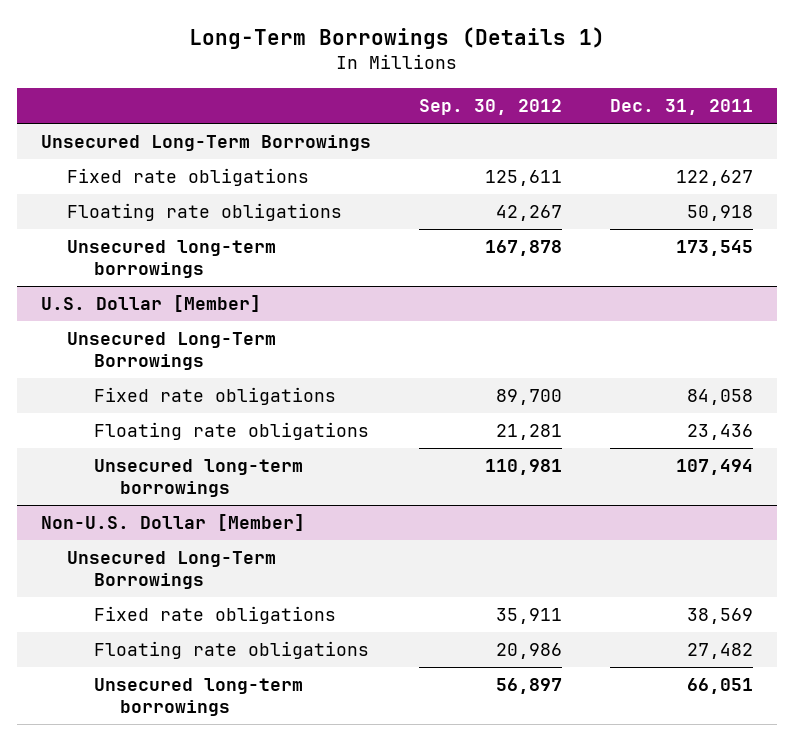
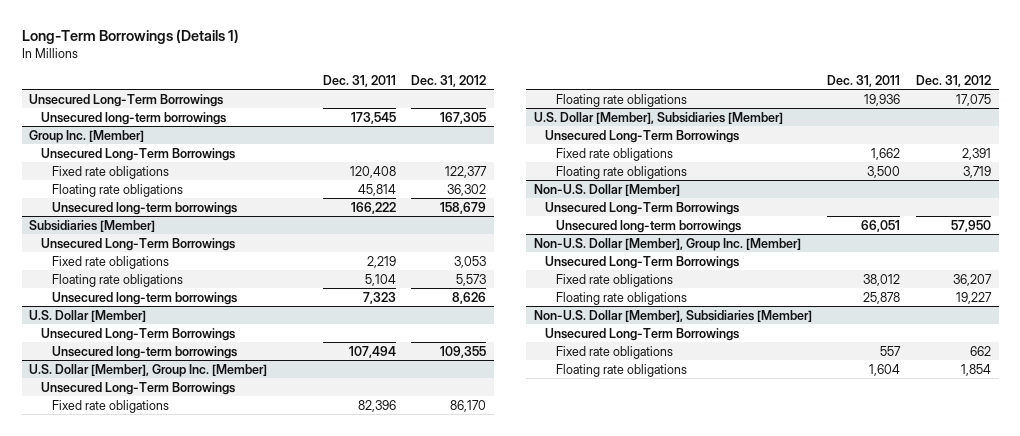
[418,98,562,115] Sep. 30, 2012 -> none
none -> [411,74,487,87] Dec. 31, 2012
[67,168,310,187] Fixed rate obligations -> none
[67,203,343,222] Floating rate obligations -> none
none -> [29,129,145,143] Group Inc. [Member]
none -> [40,147,235,161] Unsecured Long-Term Borrowings
none -> [51,165,169,179] Fixed rate obligations
none -> [51,183,183,197] Floating rate obligations
none -> [51,201,237,215] Unsecured long-term borrowings
none -> [29,219,156,232] Subsidiaries [Member]
none -> [40,237,235,251] Unsecured Long-Term Borrowings
none -> [51,255,169,269] Fixed rate obligations
none -> [51,273,183,287] Floating rate obligations
none -> [51,291,237,305] Unsecured long-term borrowings
[93,387,336,406] Fixed rate obligations -> none
[93,422,369,441] Floating rate obligations -> none
none -> [29,363,268,377] U.S. Dollar [Member], Group Inc. [Member]
none -> [40,381,235,395] Unsecured Long-Term Borrowings
none -> [51,399,169,413] Fixed rate obligations
none -> [556,93,688,107] Floating rate obligations
none -> [533,111,783,124] U.S. Dollar [Member], Subsidiaries [Member]
none -> [544,129,739,143] Unsecured Long-Term Borrowings
none -> [556,147,674,161] Fixed rate obligations
none -> [556,165,688,179] Floating rate obligations
[93,606,336,625] Fixed rate obligations -> none
[93,641,369,660] Floating rate obligations -> none
none -> [533,237,801,251] Non-U.S. Dollar [Member], Group Inc. [Member]
none -> [544,255,739,269] Unsecured Long-Term Borrowings
none -> [556,273,674,287] Fixed rate obligations
none -> [556,291,688,305] Floating rate obligations
none -> [533,309,812,322] Non-U.S. Dollar [Member], Subsidiaries [Member]
none -> [544,327,739,341] Unsecured Long-Term Borrowings
none -> [556,345,674,359] Fixed rate obligations
none -> [556,363,688,377] Floating rate obligations

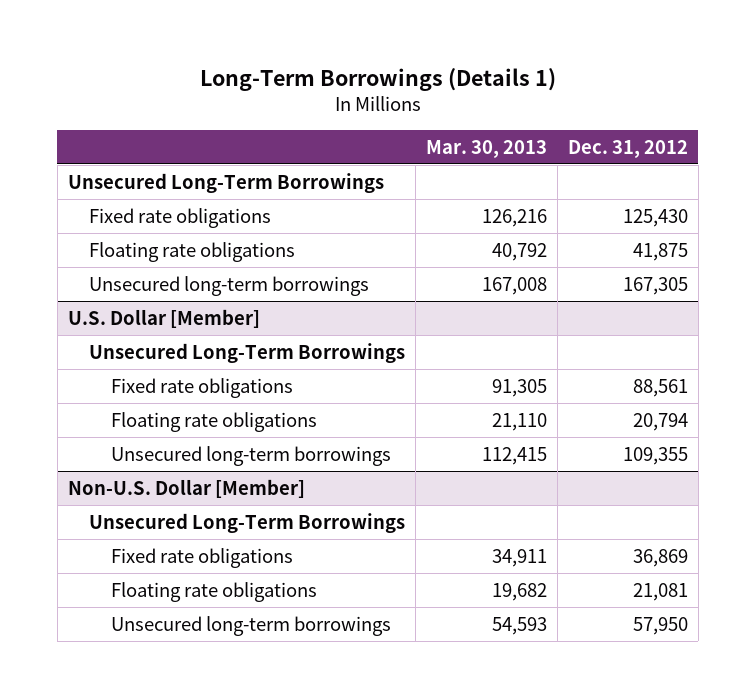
[322,74,396,87] Dec. 31, 2011 -> none
none -> [426,139,548,158] Mar. 30, 2013
none -> [89,207,272,228] Fixed rate obligations
none -> [89,241,296,262] Floating rate obligations
[29,129,145,143] Group Inc. [Member] -> none
[40,147,235,161] Unsecured Long-Term Borrowings -> none
[51,165,169,179] Fixed rate obligations -> none
[51,183,183,197] Floating rate obligations -> none
[51,201,237,215] Unsecured long-term borrowings -> none
[29,219,156,232] Subsidiaries [Member] -> none
[40,237,235,251] Unsecured Long-Term Borrowings -> none
[51,255,169,269] Fixed rate obligations -> none
[51,273,183,287] Floating rate obligations -> none
[51,291,237,305] Unsecured long-term borrowings -> none
none -> [111,377,294,398] Fixed rate obligations
none -> [111,411,318,432] Floating rate obligations
[29,363,268,377] U.S. Dollar [Member], Group Inc. [Member] -> none
[40,381,235,395] Unsecured Long-Term Borrowings -> none
[51,399,169,413] Fixed rate obligations -> none
[556,93,688,107] Floating rate obligations -> none
[533,111,783,124] U.S. Dollar [Member], Subsidiaries [Member] -> none
[544,129,739,143] Unsecured Long-Term Borrowings -> none
[556,147,674,161] Fixed rate obligations -> none
[556,165,688,179] Floating rate obligations -> none
none -> [111,547,294,568] Fixed rate obligations
none -> [111,581,318,602] Floating rate obligations
[533,237,801,251] Non-U.S. Dollar [Member], Group Inc. [Member] -> none
[544,255,739,269] Unsecured Long-Term Borrowings -> none
[556,273,674,287] Fixed rate obligations -> none
[556,291,688,305] Floating rate obligations -> none
[533,309,812,322] Non-U.S. Dollar [Member], Subsidiaries [Member] -> none
[544,327,739,341] Unsecured Long-Term Borrowings -> none
[556,345,674,359] Fixed rate obligations -> none
[556,363,688,377] Floating rate obligations -> none

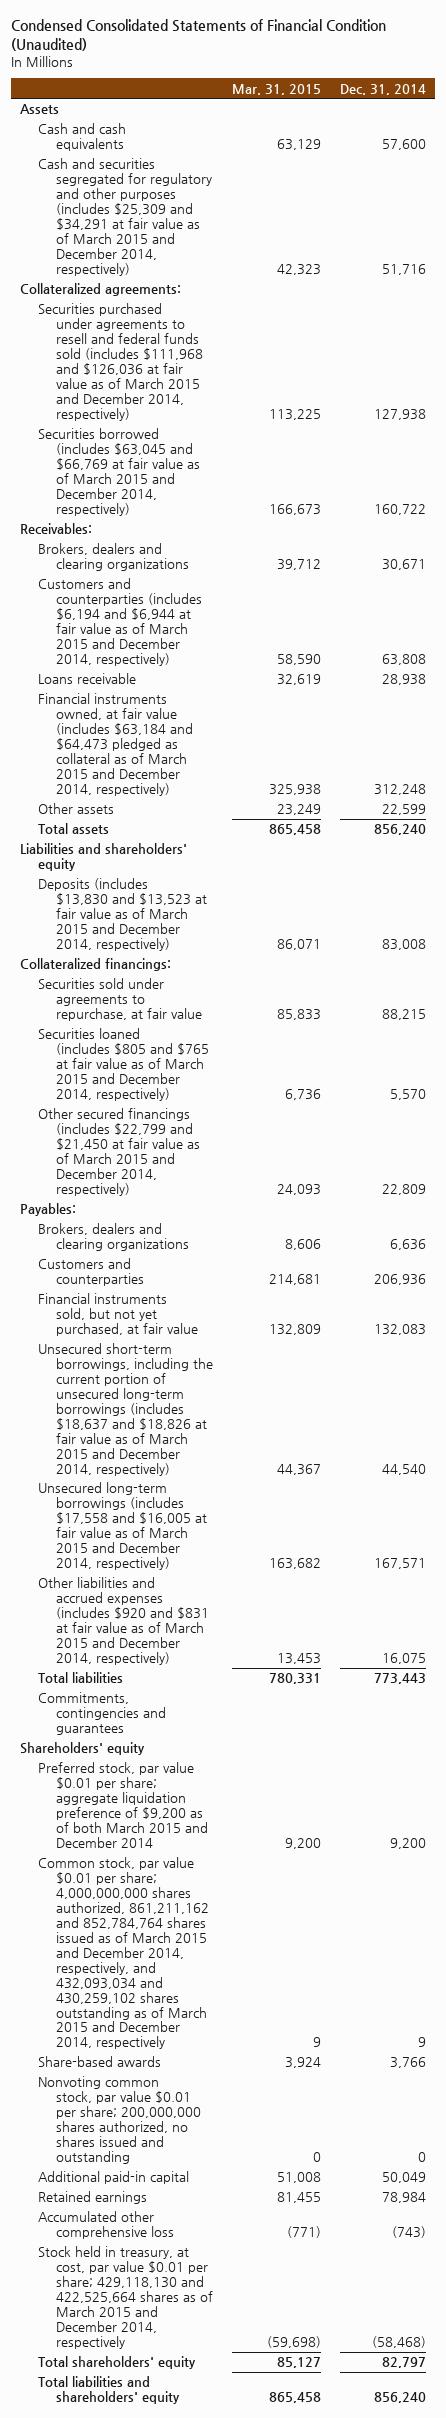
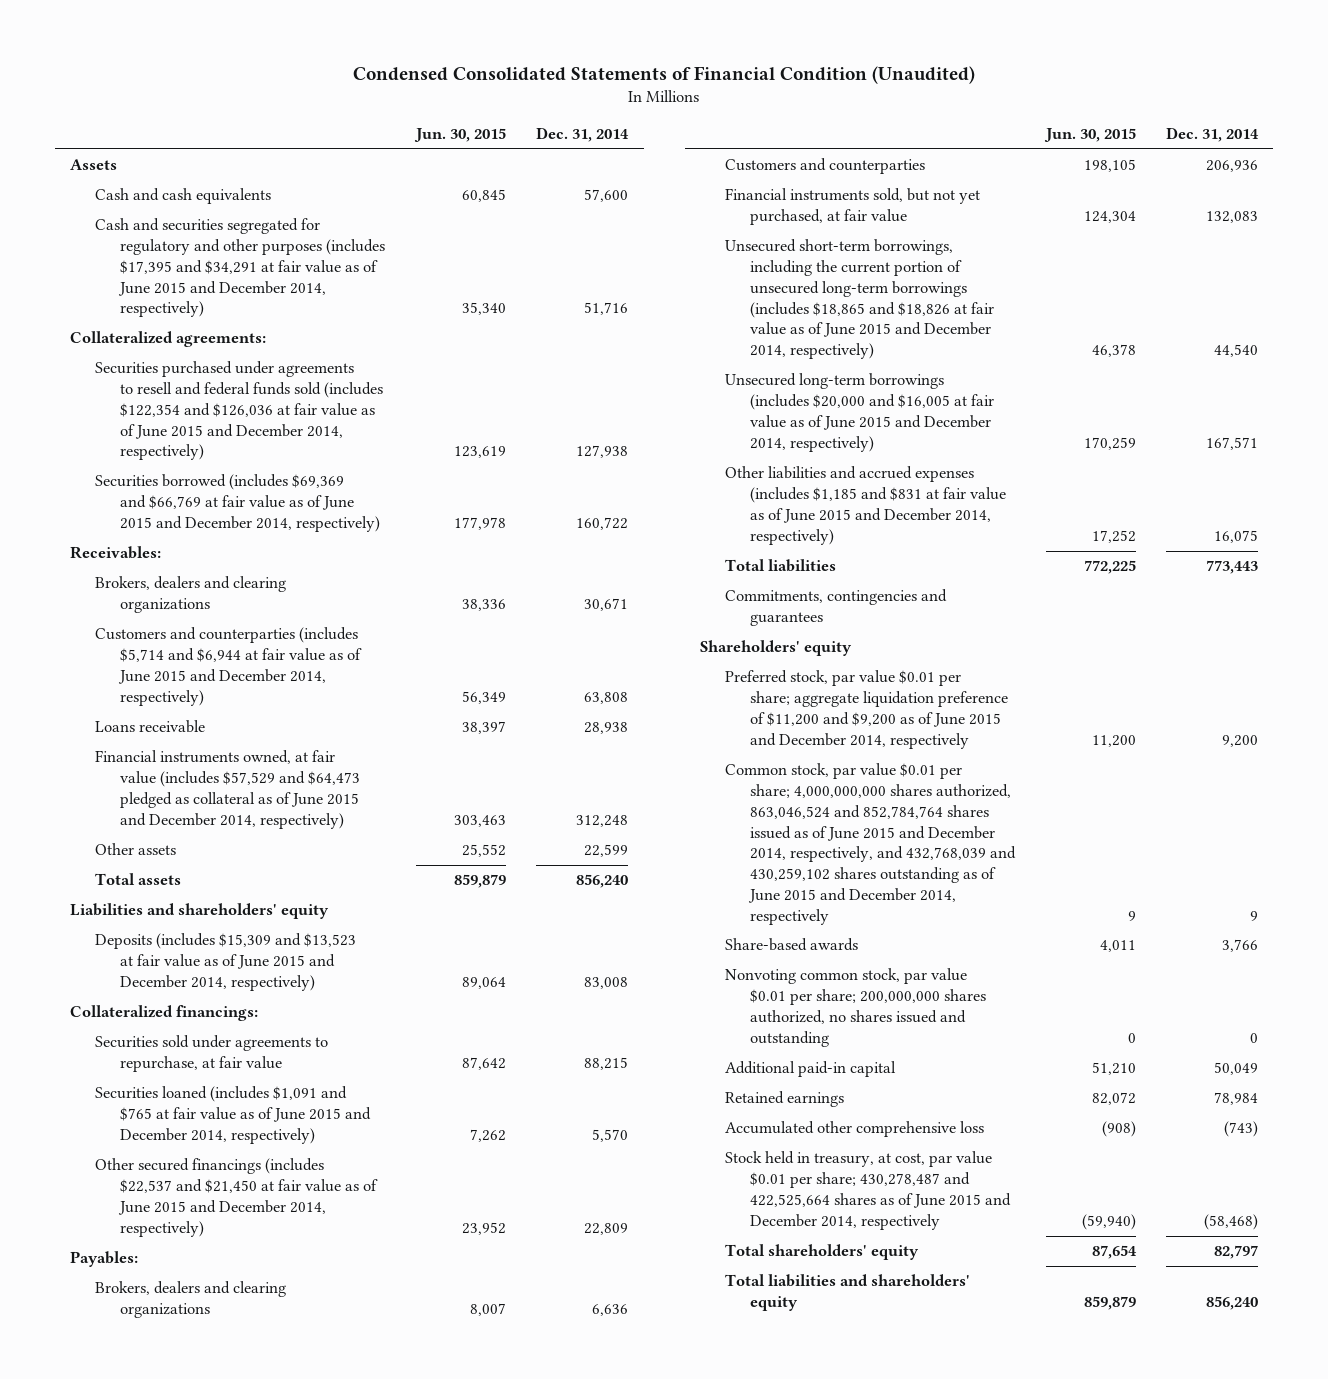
[232,83,322,95] Mar. 31, 2015 -> none
none -> [413,128,506,143] Jun. 30, 2015
[38,158,213,276] Cash and securities segregated for regulatory and other purposes (includes $25,309 and $34,291 at fair value as of March 2015 and December 2014, respectively) -> [95,218,386,318] Cash and securities segregated for regulatory and other purposes (includes $17,395 and $34,291 at fair value as of June 2015 and December 2014, respectively)
[38,303,204,421] Securities purchased under agreements to resell and federal funds sold (includes $111,968 and $126,036 at fair value as of March 2015 and December 2014, respectively) -> [95,361,384,461] Securities purchased under agreements to resell and federal funds sold (includes $122,354 and $126,036 at fair value as of June 2015 and December 2014, respectively)
[38,428,201,516] Securities borrowed (includes $63,045 and $66,769 at fair value as of March 2015 and December 2014, respectively) -> [95,474,381,532] Securities borrowed (includes $69,369 and $66,769 at fair value as of June 2015 and December 2014, respectively)
[38,578,203,666] Customers and counterparties (includes $6,194 and $6,944 at fair value as of March 2015 and December 2014, respectively) -> [95,627,363,706] Customers and counterparties (includes $5,714 and $6,944 at fair value as of June 2015 and December 2014, respectively)
[38,693,194,796] Financial instruments owned, at fair value (includes $63,184 and $64,473 pledged as collateral as of March 2015 and December 2014, respectively) -> [95,750,361,829] Financial instruments owned, at fair value (includes $57,529 and $64,473 pledged as collateral as of June 2015 and December 2014, respectively)
[38,878,208,952] Deposits (includes $13,830 and $13,523 at fair value as of March 2015 and December 2014, respectively) -> [95,933,357,991] Deposits (includes $15,309 and $13,523 at fair value as of June 2015 and December 2014, respectively)
[38,1028,210,1102] Securities loaned (includes $805 and $765 at fair value as of March 2015 and December 2014, respectively) -> [95,1086,372,1144] Securities loaned (includes $1,091 and $765 at fair value as of June 2015 and December 2014, respectively)
[38,1108,201,1196] Other secured financings (includes $22,799 and $21,450 at fair value as of March 2015 and December 2014, respectively) -> [95,1158,379,1237] Other secured financings (includes $22,537 and $21,450 at fair value as of June 2015 and December 2014, respectively)
[38,1343,214,1476] Unsecured short-term borrowings, including the current portion of unsecured long-term borrowings (includes $18,637 and $18,826 at fair value as of March 2015 and December 2014, respectively) -> [724,239,995,360] Unsecured short-term borrowings, including the current portion of unsecured long-term borrowings (includes $18,865 and $18,826 at fair value as of June 2015 and December 2014, respectively)
[38,1482,208,1570] Unsecured long-term borrowings (includes $17,558 and $16,005 at fair value as of March 2015 and December 2014, respectively) -> [724,373,995,452] Unsecured long-term borrowings (includes $20,000 and $16,005 at fair value as of June 2015 and December 2014, respectively)
[38,1577,210,1665] Other liabilities and accrued expenses (includes $920 and $831 at fair value as of March 2015 and December 2014, respectively) -> [724,466,1007,545] Other liabilities and accrued expenses (includes $1,185 and $831 at fair value as of June 2015 and December 2014, respectively)
[38,1762,209,1848] Preferred stock, par value $0.01 per share; aggregate liquidation preference of $9,200 as of both March 2015 and December 2014 -> [724,670,1009,749] Preferred stock, par value $0.01 per share; aggregate liquidation preference of $11,200 and $9,200 as of June 2015 and December 2014, respectively
[38,1857,210,2050] Common stock, par value $0.01 per share; 4,000,000,000 shares authorized, 861,211,162 and 852,784,764 shares issued as of March 2015 and December 2014, respectively, and 432,093,034 and 430,259,102 shares outstanding as of March 2015 and December 2014, respectively -> [724,763,1017,925] Common stock, par value $0.01 per share; 4,000,000,000 shares authorized, 863,046,524 and 852,784,764 shares issued as of June 2015 and December 2014, respectively, and 432,768,039 and 430,259,102 shares outstanding as of June 2015 and December 2014, respectively
[38,2246,214,2349] Stock held in treasury, at cost, par value $0.01 per share; 429,118,130 and 422,525,664 shares as of March 2015 and December 2014, respectively -> [724,1151,1012,1230] Stock held in treasury, at cost, par value $0.01 per share; 430,278,487 and 422,525,664 shares as of June 2015 and December 2014, respectively

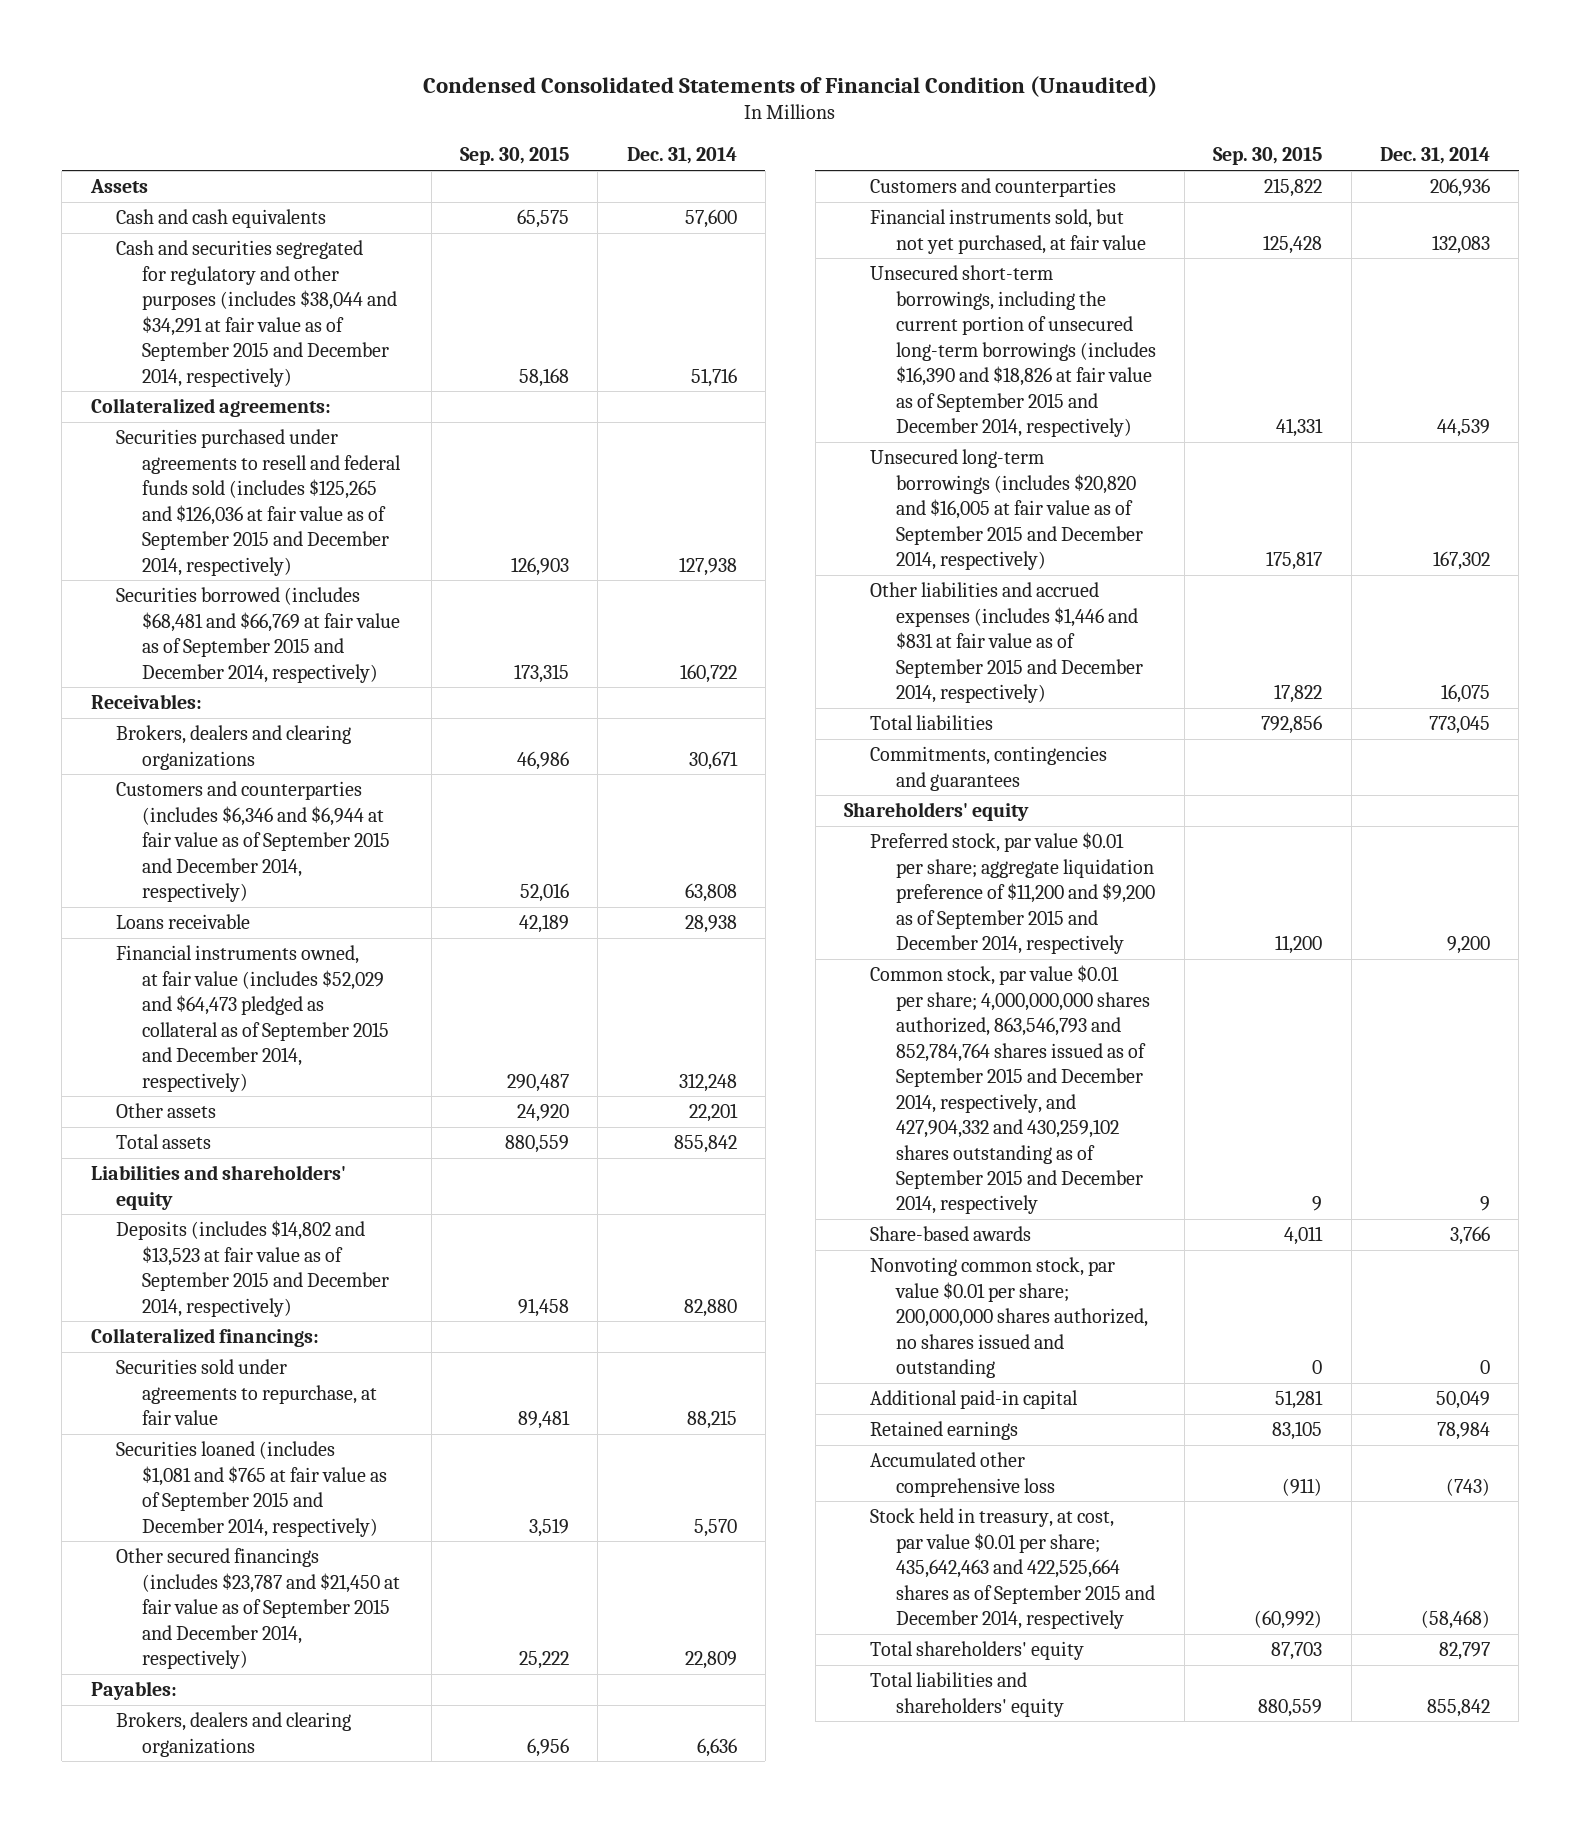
[413,128,506,143] Jun. 30, 2015 -> none
none -> [459,147,569,166] Sep. 30, 2015
[95,218,386,318] Cash and securities segregated for regulatory and other purposes (includes $17,395 and $34,291 at fair value as of June 2015 and December 2014, respectively) -> [116,240,398,387] Cash and securities segregated for regulatory and other purposes (includes $38,044 and $34,291 at fair value as of September 2015 and December 2014, respectively)
[95,361,384,461] Securities purchased under agreements to resell and federal funds sold (includes $122,354 and $126,036 at fair value as of June 2015 and December 2014, respectively) -> [116,429,402,576] Securities purchased under agreements to resell and federal funds sold (includes $125,265 and $126,036 at fair value as of September 2015 and December 2014, respectively)
[95,474,381,532] Securities borrowed (includes $69,369 and $66,769 at fair value as of June 2015 and December 2014, respectively) -> [116,587,401,683] Securities borrowed (includes $68,481 and $66,769 at fair value as of September 2015 and December 2014, respectively)
[95,627,363,706] Customers and counterparties (includes $5,714 and $6,944 at fair value as of June 2015 and December 2014, respectively) -> [116,781,391,903] Customers and counterparties (includes $6,346 and $6,944 at fair value as of September 2015 and December 2014, respectively)
[95,750,361,829] Financial instruments owned, at fair value (includes $57,529 and $64,473 pledged as collateral as of June 2015 and December 2014, respectively) -> [116,945,390,1092] Financial instruments owned, at fair value (includes $52,029 and $64,473 pledged as collateral as of September 2015 and December 2014, respectively)
[584,844,629,858] 22,599 -> [688,1103,738,1123] 22,201
[576,874,629,889] 856,240 -> [673,1135,737,1154] 855,842
[95,933,357,991] Deposits (includes $15,309 and $13,523 at fair value as of June 2015 and December 2014, respectively) -> [116,1220,390,1317] Deposits (includes $14,802 and $13,523 at fair value as of September 2015 and December 2014, respectively)
[584,976,629,989] 83,008 -> [683,1298,737,1317] 82,880
[95,1086,372,1144] Securities loaned (includes $1,091 and $765 at fair value as of June 2015 and December 2014, respectively) -> [116,1441,388,1537] Securities loaned (includes $1,081 and $765 at fair value as of September 2015 and December 2014, respectively)
[95,1158,379,1237] Other secured financings (includes $22,537 and $21,450 at fair value as of June 2015 and December 2014, respectively) -> [116,1548,401,1670] Other secured financings (includes $23,787 and $21,450 at fair value as of September 2015 and December 2014, respectively)
[724,239,995,360] Unsecured short-term borrowings, including the current portion of unsecured long-term borrowings (includes $18,865 and $18,826 at fair value as of June 2015 and December 2014, respectively) -> [869,265,1156,438] Unsecured short-term borrowings, including the current portion of unsecured long-term borrowings (includes $16,390 and $18,826 at fair value as of September 2015 and December 2014, respectively)
[1214,344,1259,358] 44,540 -> [1437,419,1491,438] 44,539
[724,373,995,452] Unsecured long-term borrowings (includes $20,000 and $16,005 at fair value as of June 2015 and December 2014, respectively) -> [869,449,1143,571] Unsecured long-term borrowings (includes $20,820 and $16,005 at fair value as of September 2015 and December 2014, respectively)
[1206,436,1259,450] 167,571 -> [1433,551,1491,571] 167,302
[724,466,1007,545] Other liabilities and accrued expenses (includes $1,185 and $831 at fair value as of June 2015 and December 2014, respectively) -> [869,582,1143,704] Other liabilities and accrued expenses (includes $1,446 and $831 at fair value as of September 2015 and December 2014, respectively)
[1206,560,1259,575] 773,443 -> [1429,716,1491,735] 773,045
[724,670,1009,749] Preferred stock, par value $0.01 per share; aggregate liquidation preference of $11,200 and $9,200 as of June 2015 and December 2014, respectively -> [869,832,1155,955] Preferred stock, par value $0.01 per share; aggregate liquidation preference of $11,200 and $9,200 as of September 2015 and December 2014, respectively
[724,763,1017,925] Common stock, par value $0.01 per share; 4,000,000,000 shares authorized, 863,046,524 and 852,784,764 shares issued as of June 2015 and December 2014, respectively, and 432,768,039 and 430,259,102 shares outstanding as of June 2015 and December 2014, respectively -> [869,965,1150,1215] Common stock, par value $0.01 per share; 4,000,000,000 shares authorized, 863,546,793 and 852,784,764 shares issued as of September 2015 and December 2014, respectively, and 427,904,332 and 430,259,102 shares outstanding as of September 2015 and December 2014, respectively
[724,1151,1012,1230] Stock held in treasury, at cost, par value $0.01 per share; 430,278,487 and 422,525,664 shares as of June 2015 and December 2014, respectively -> [869,1508,1155,1630] Stock held in treasury, at cost, par value $0.01 per share; 435,642,463 and 422,525,664 shares as of September 2015 and December 2014, respectively
[1206,1296,1259,1311] 856,240 -> [1427,1698,1491,1717] 855,842

